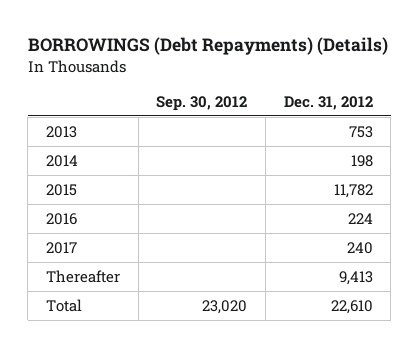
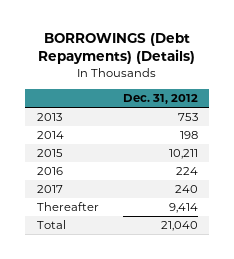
[156,95,248,111] Sep. 30, 2012 -> none
[333,184,373,199] 11,782 -> [168,149,198,160] 10,211
[338,271,373,286] 9,413 -> [168,203,198,214] 9,414
[330,300,373,315] 22,610 -> [160,221,198,232] 21,040

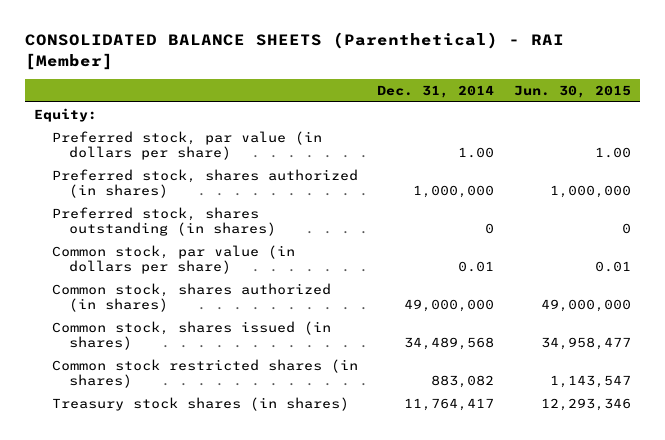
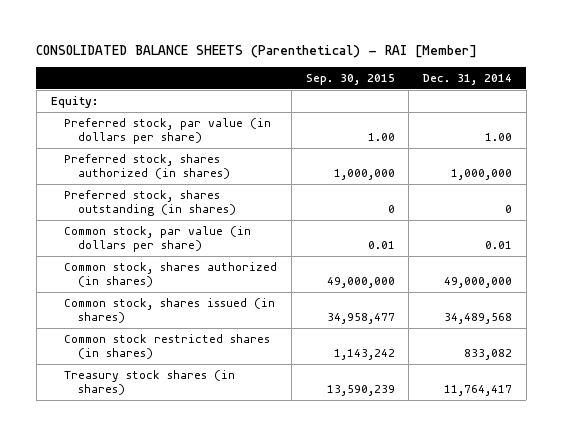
[513,84,631,98] Jun. 30, 2015 -> none
none -> [305,74,395,86] Sep. 30, 2015
[431,375,495,389] 883,082 -> [464,349,513,361] 833,082

